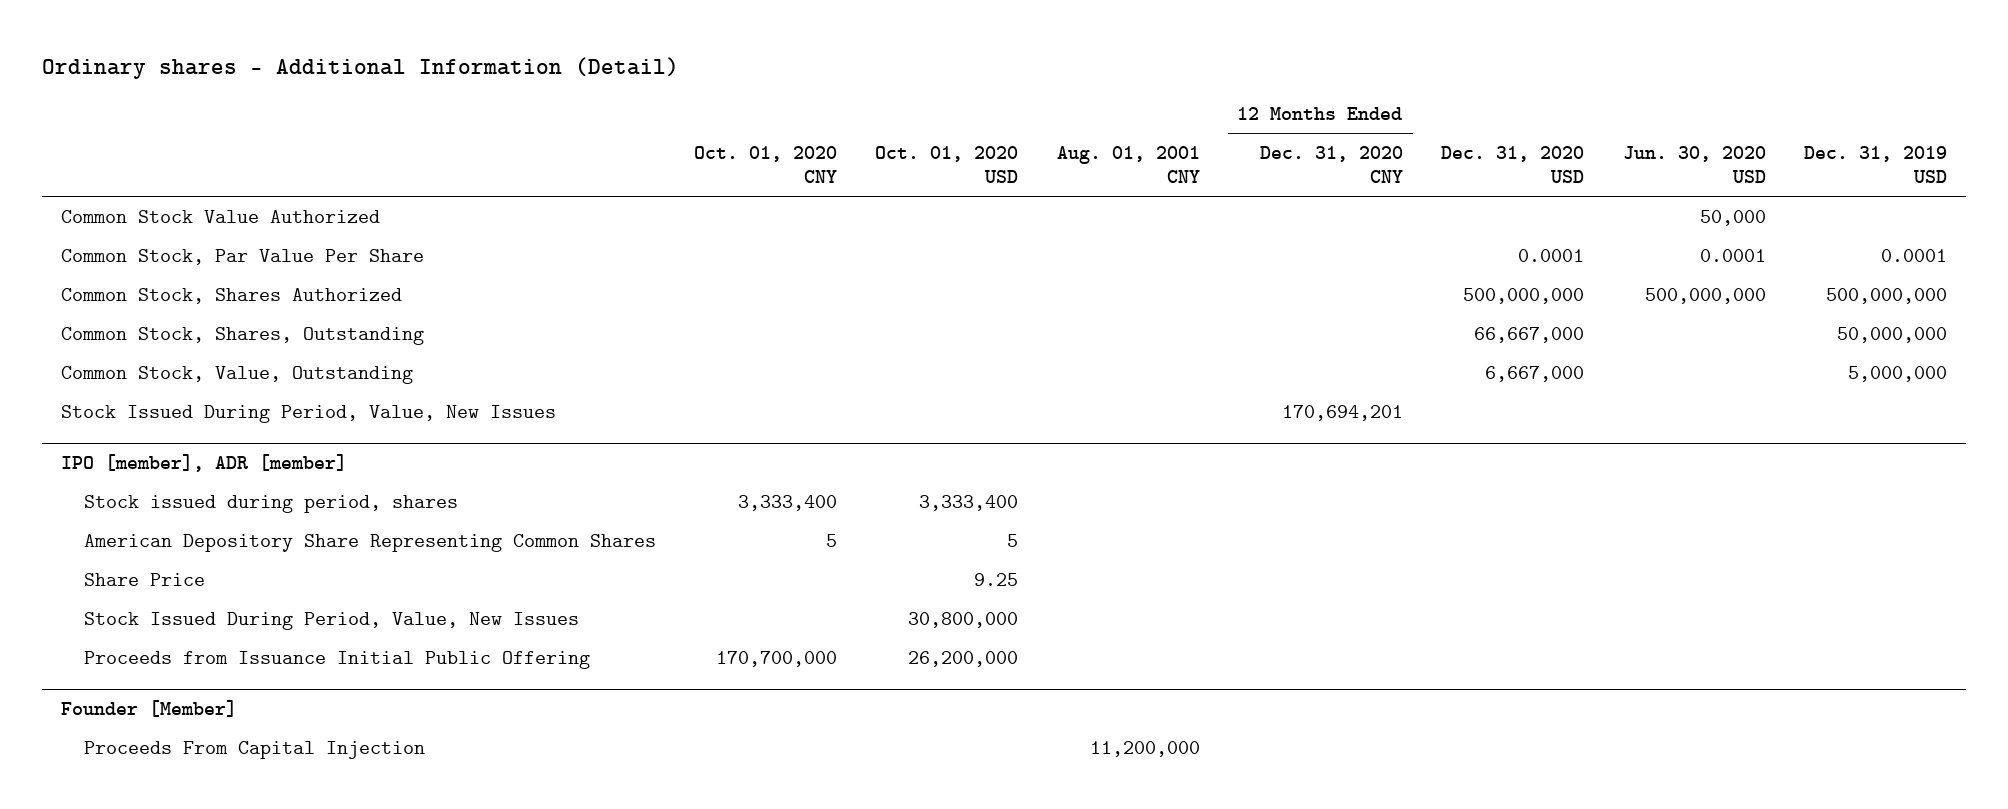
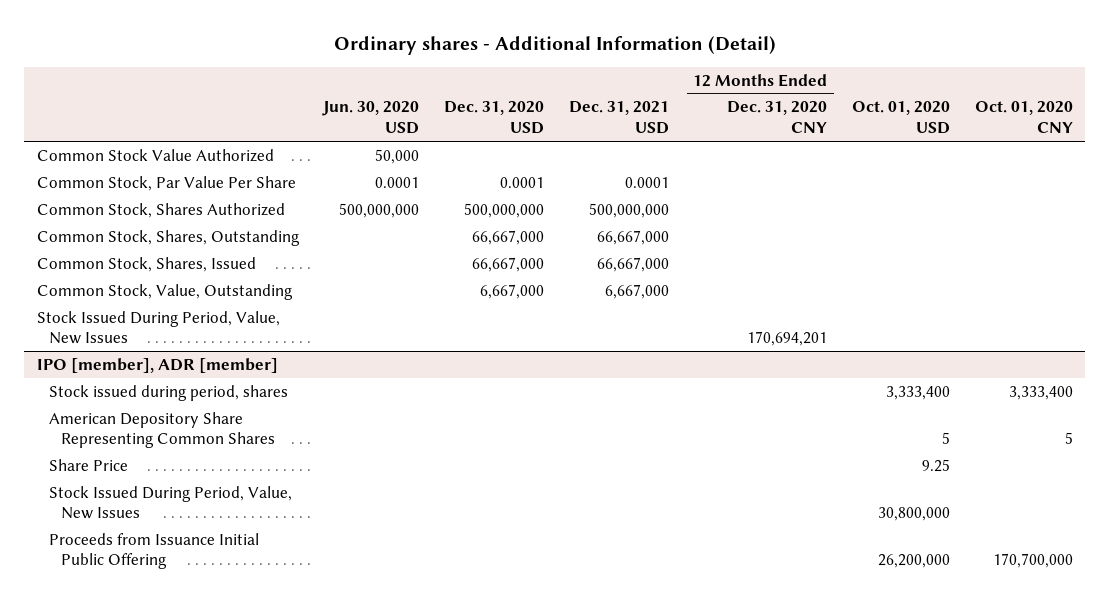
[1056,146,1200,184] Aug. 01, 2001 CNY -> none
[1804,146,1948,184] Dec. 31, 2019 USD -> none
none -> [568,101,669,135] Dec. 31, 2021 USD
none -> [36,256,256,272] Common Stock, Shares, Issued
[61,699,238,717] Founder [Member] -> none
[83,740,425,759] Proceeds From Capital Injection -> none

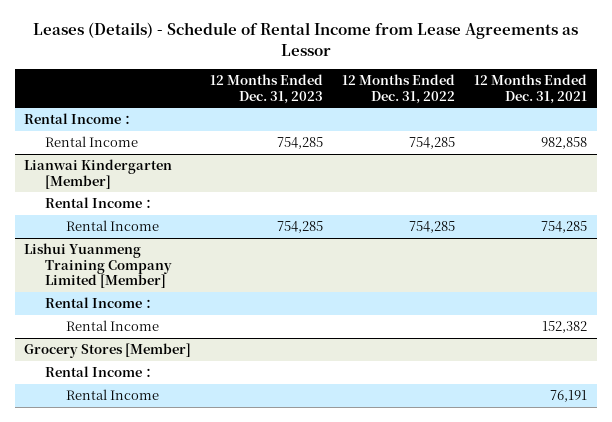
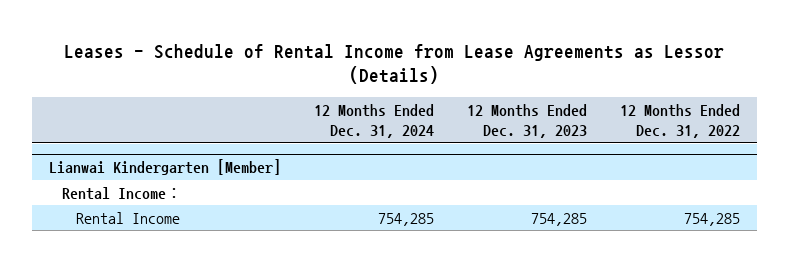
[32,22,578,56] Leases (Details) - Schedule of Rental Income from Lease Agreements as Lessor -> [64,43,725,85] Leases - Schedule of Rental Income from Lease Agreements as Lessor (Details)
[474,74,588,104] 12 Months Ended Dec. 31, 2021 -> none
none -> [313,103,434,139] 12 Months Ended Dec. 31, 2024
[24,113,135,125] Rental Income： -> none
[45,136,139,148] Rental Income -> none
[24,243,173,289] Lishui Yuanmeng Training Company Limited [Member] -> none
[45,297,156,309] Rental Income： -> none
[65,320,159,332] Rental Income -> none
[24,343,192,359] Grocery Stores [Member] -> none
[45,366,156,378] Rental Income： -> none
[65,389,159,401] Rental Income -> none

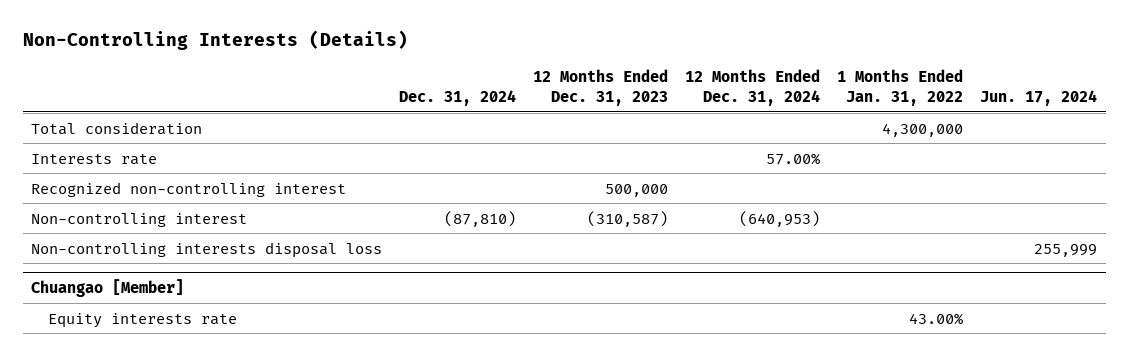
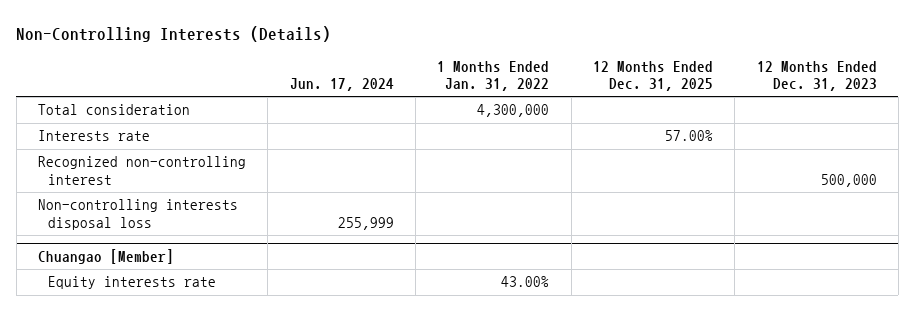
[399,89,517,106] Dec. 31, 2024 -> none
[685,69,821,106] 12 Months Ended Dec. 31, 2024 -> none
none -> [592,61,713,92] 12 Months Ended Dec. 31, 2025
[31,212,248,227] Non-controlling interest -> none

